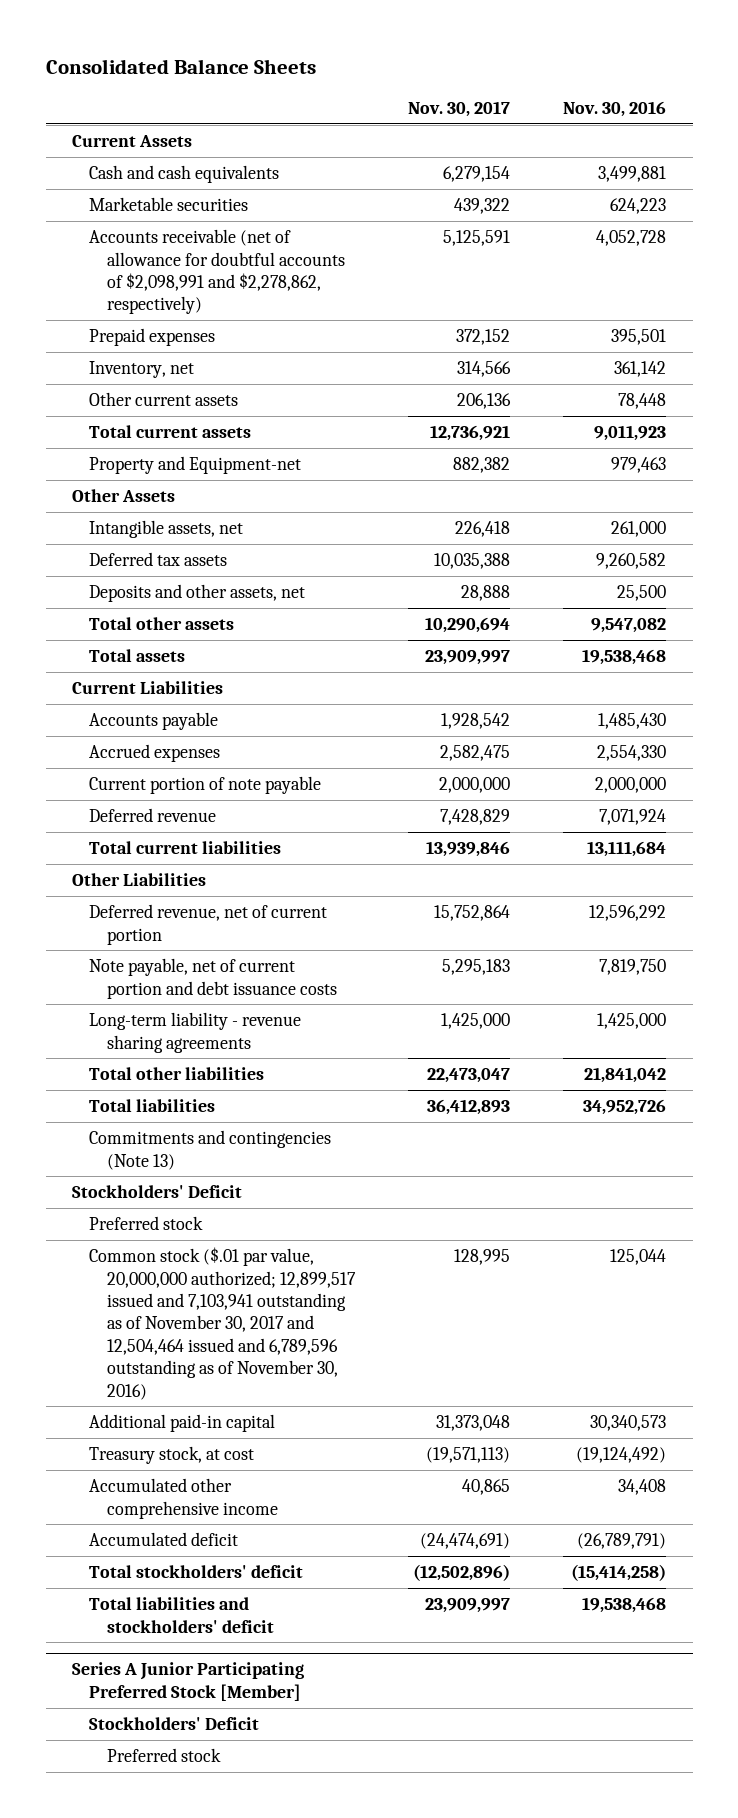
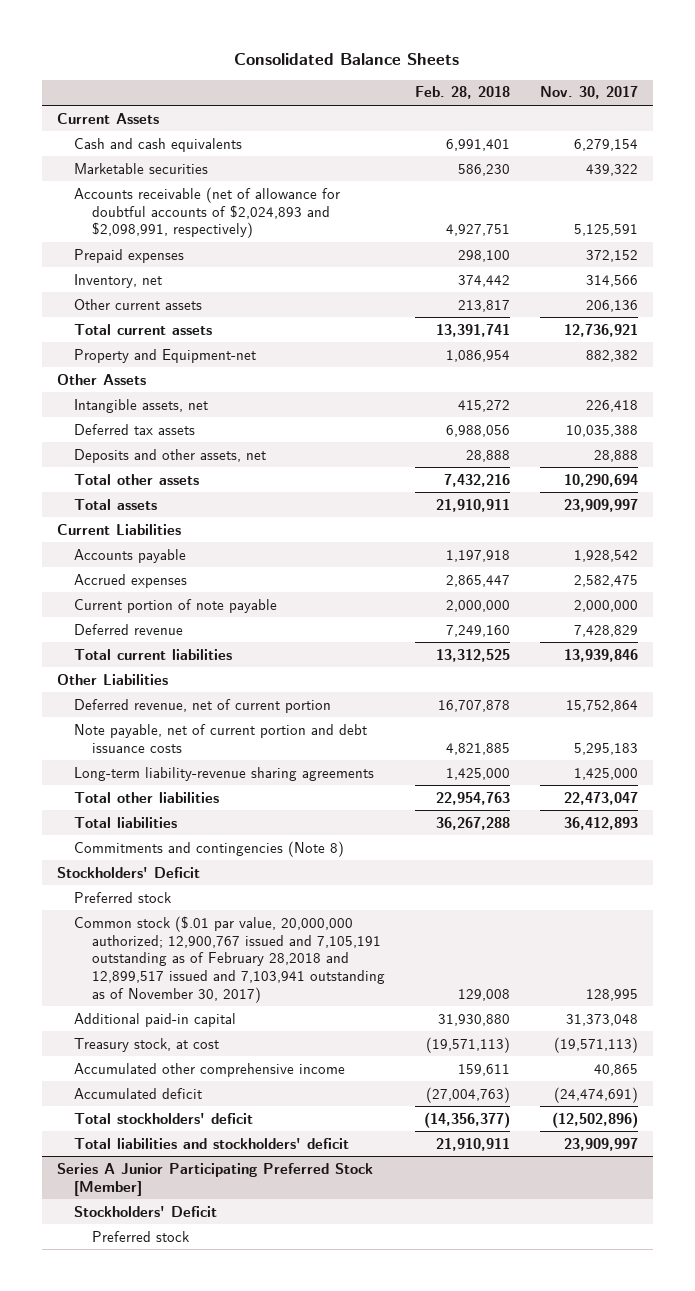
[562,101,666,118] Nov. 30, 2016 -> none
none -> [414,86,510,100] Feb. 28, 2018
[89,229,345,315] Accounts receivable (net of allowance for doubtful accounts of $2,098,991 and $2,278,862, respectively) -> [74,186,341,239] Accounts receivable (net of allowance for doubtful accounts of $2,024,893 and $2,098,991, respectively)
[89,1012,302,1053] Long-term liability - revenue sharing agreements -> [74,766,375,781] Long-term liability-revenue sharing agreements
[89,1130,332,1170] Commitments and contingencies (Note 13) -> [74,840,345,857] Commitments and contingencies (Note 8)
[89,1247,356,1400] Common stock ($.01 par value, 20,000,000 authorized; 12,899,517 issued and 7,103,941 outstanding as of November 30, 2017 and 12,504,464 issued and 6,789,596 outstanding as of November 30, 2016) -> [74,915,385,1003] Common stock ($.01 par value, 20,000,000 authorized; 12,900,767 issued and 7,105,191 outstanding as of February 28,2018 and 12,899,517 issued and 7,103,941 outstanding as of November 30, 2017)

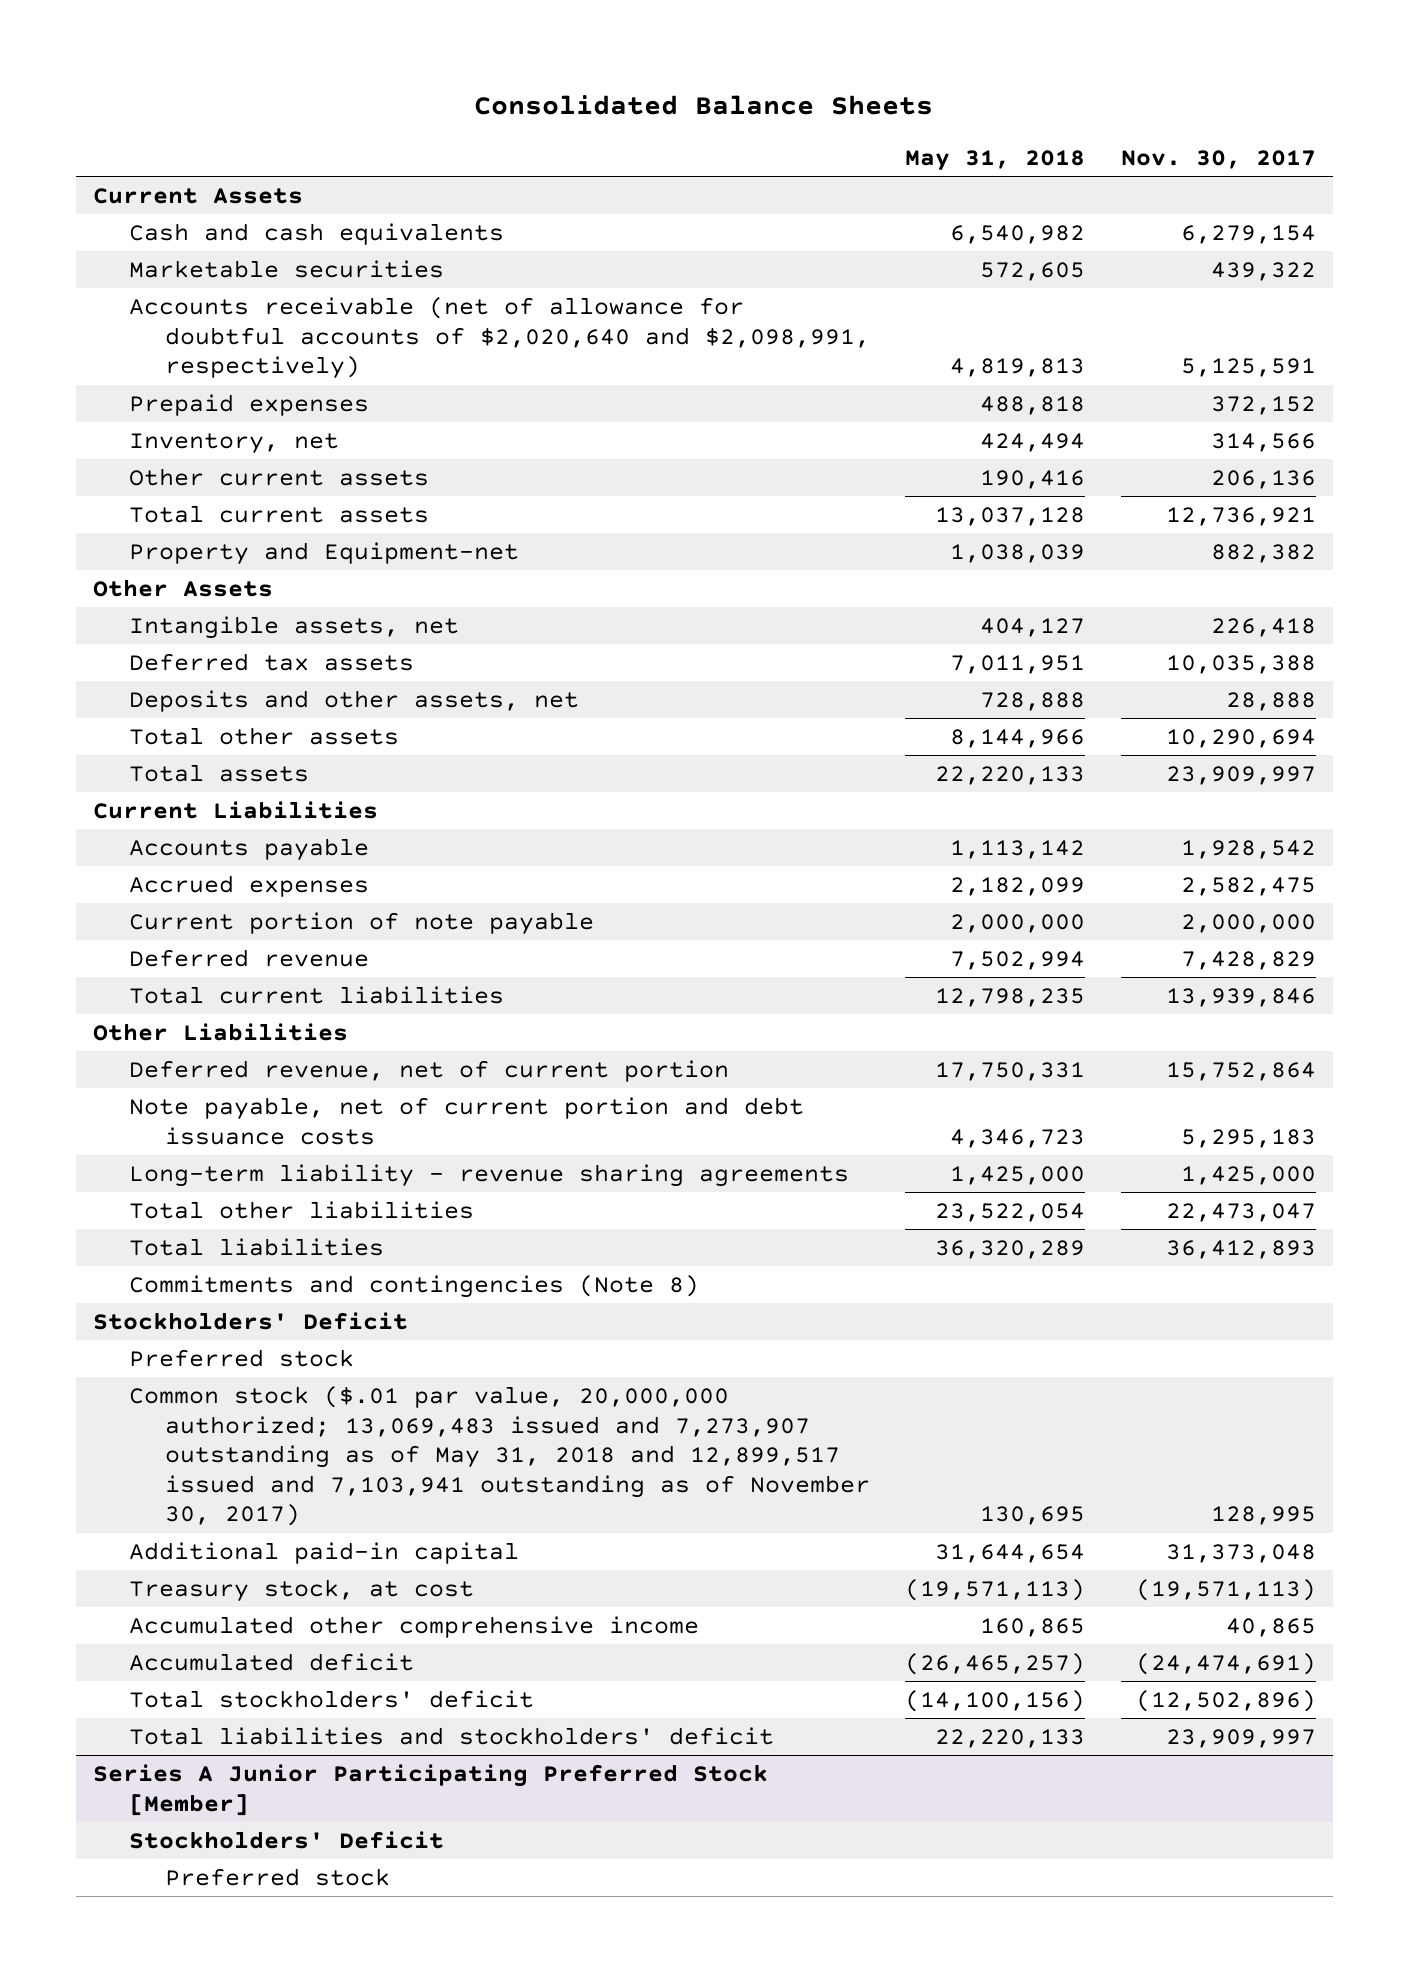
[414,86,510,100] Feb. 28, 2018 -> none
none -> [905,149,1086,171] May 31, 2018
[74,186,341,239] Accounts receivable (net of allowance for doubtful accounts of $2,024,893 and $2,098,991, respectively) -> [129,297,870,380] Accounts receivable (net of allowance for doubtful accounts of $2,020,640 and $2,098,991, respectively)
[74,766,375,781] Long-term liability-revenue sharing agreements -> [129,1164,850,1188] Long-term liability - revenue sharing agreements
[74,915,385,1003] Common stock ($.01 par value, 20,000,000 authorized; 12,900,767 issued and 7,105,191 outstanding as of February 28,2018 and 12,899,517 issued and 7,103,941 outstanding as of November 30, 2017) -> [129,1386,870,1527] Common stock ($.01 par value, 20,000,000 authorized; 13,069,483 issued and 7,273,907 outstanding as of May 31, 2018 and 12,899,517 issued and 7,103,941 outstanding as of November 30, 2017)

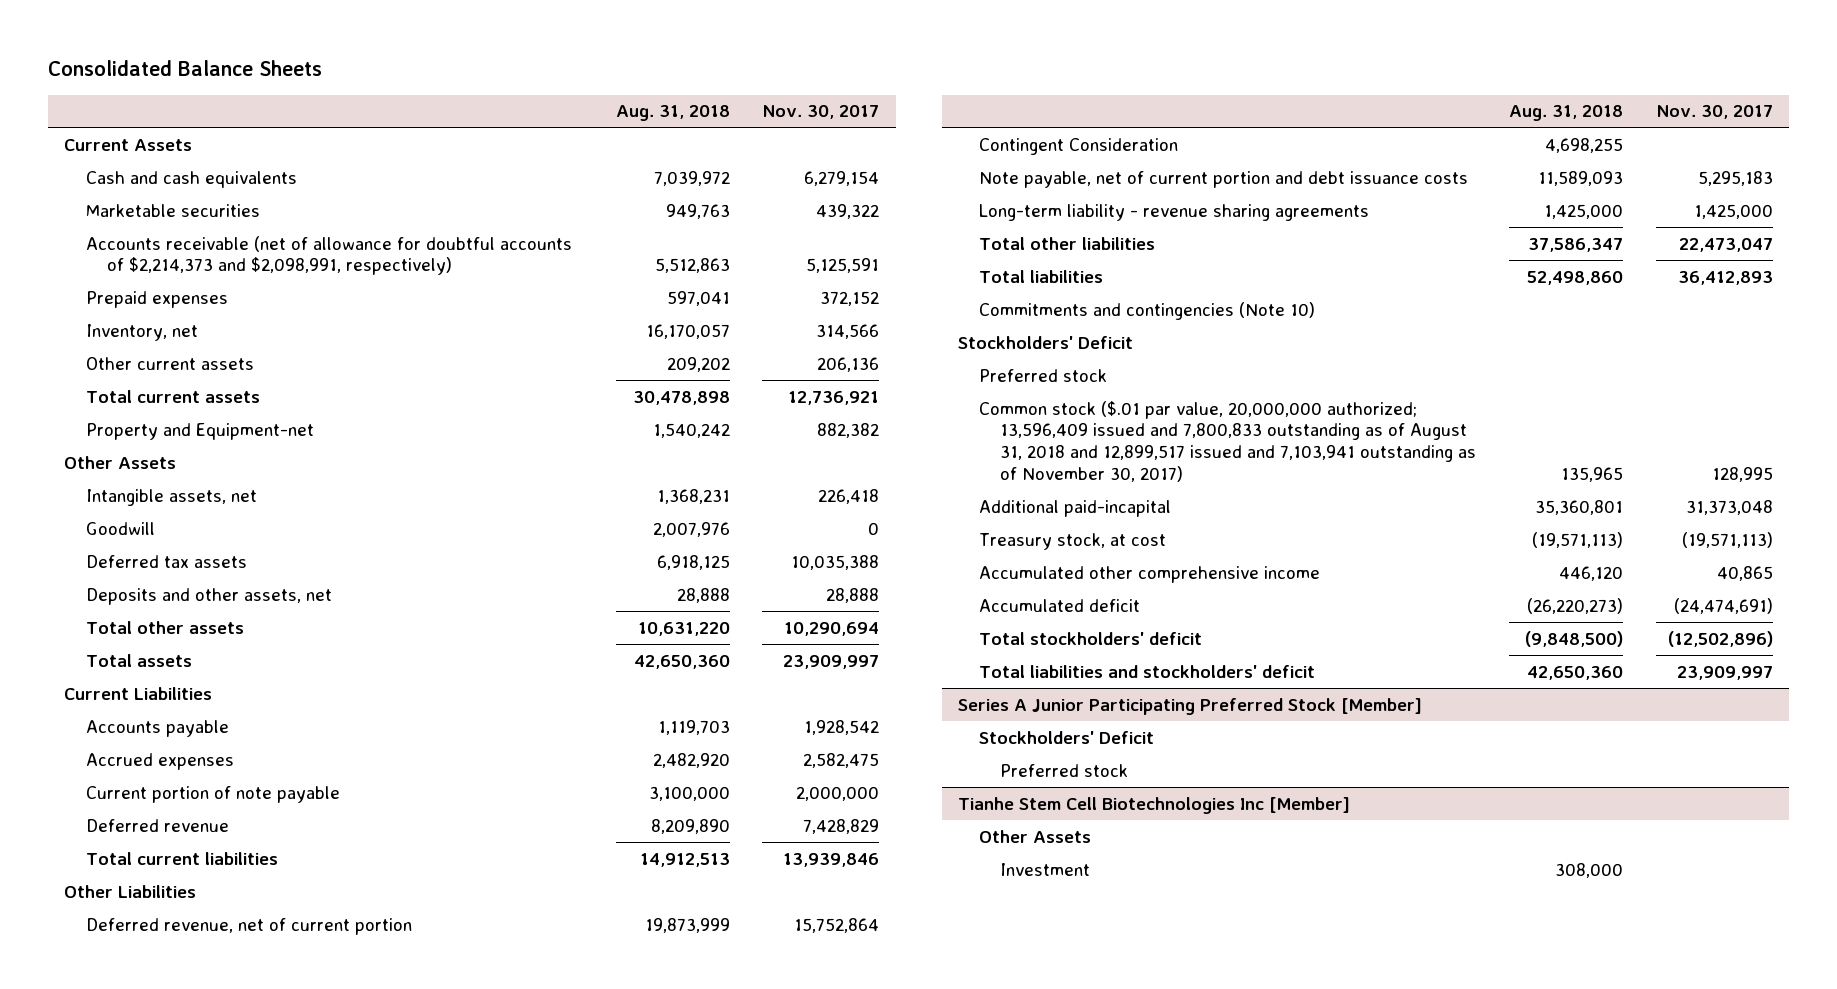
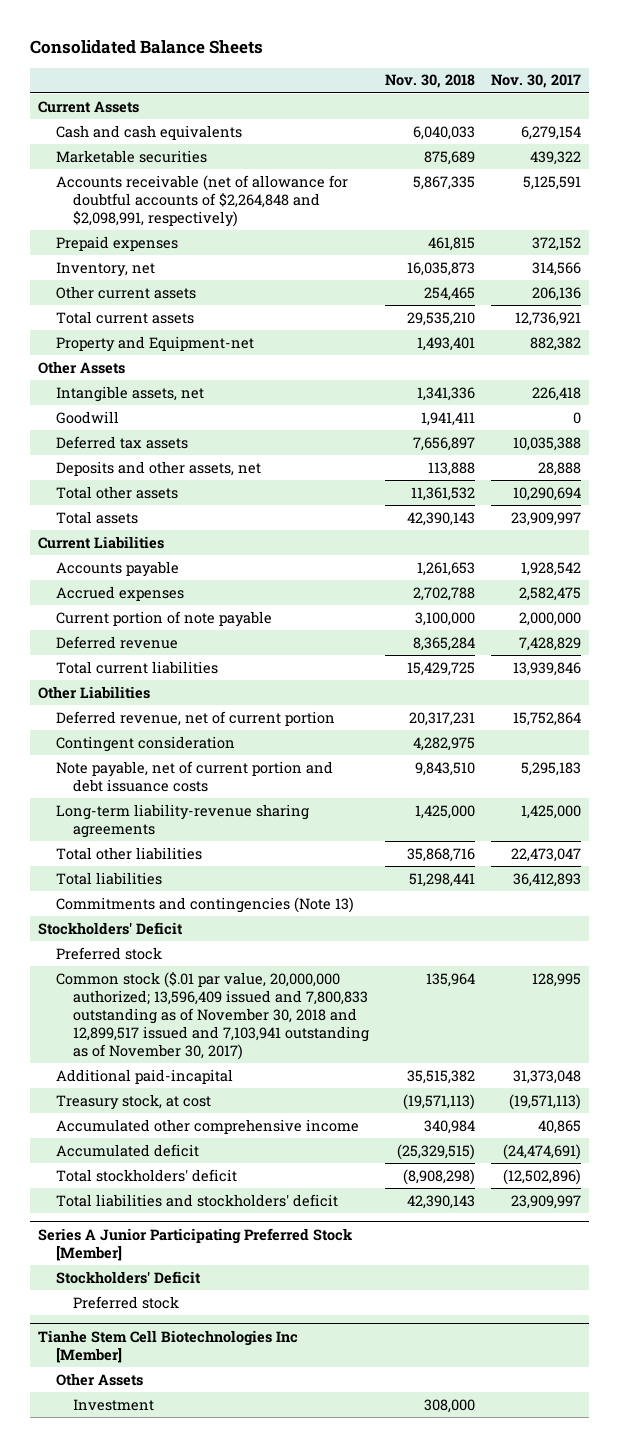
[615,105,730,122] Aug. 31, 2018 -> none
none -> [385,74,476,89] Nov. 30, 2018
[85,235,572,276] Accounts receivable (net of allowance for doubtful accounts of $2,214,373 and $2,098,991, respectively) -> [55,174,348,227] Accounts receivable (net of allowance for doubtful accounts of $2,264,848 and $2,098,991, respectively)
[979,137,1179,155] Contingent Consideration -> [55,735,235,752] Contingent consideration
[979,203,1370,221] Long-term liability - revenue sharing agreements -> [55,803,309,838] Long-term liability-revenue sharing agreements
[979,301,1316,320] Commitments and contingencies (Note 10) -> [55,896,354,913] Commitments and contingencies (Note 13)
[979,400,1477,482] Common stock ($.01 par value, 20,000,000 authorized; 13,596,409 issued and 7,800,833 outstanding as of August 31, 2018 and 12,899,517 issued and 7,103,941 outstanding as of November 30, 2017) -> [55,971,370,1060] Common stock ($.01 par value, 20,000,000 authorized; 13,596,409 issued and 7,800,833 outstanding as of November 30, 2018 and 12,899,517 issued and 7,103,941 outstanding as of November 30, 2017)

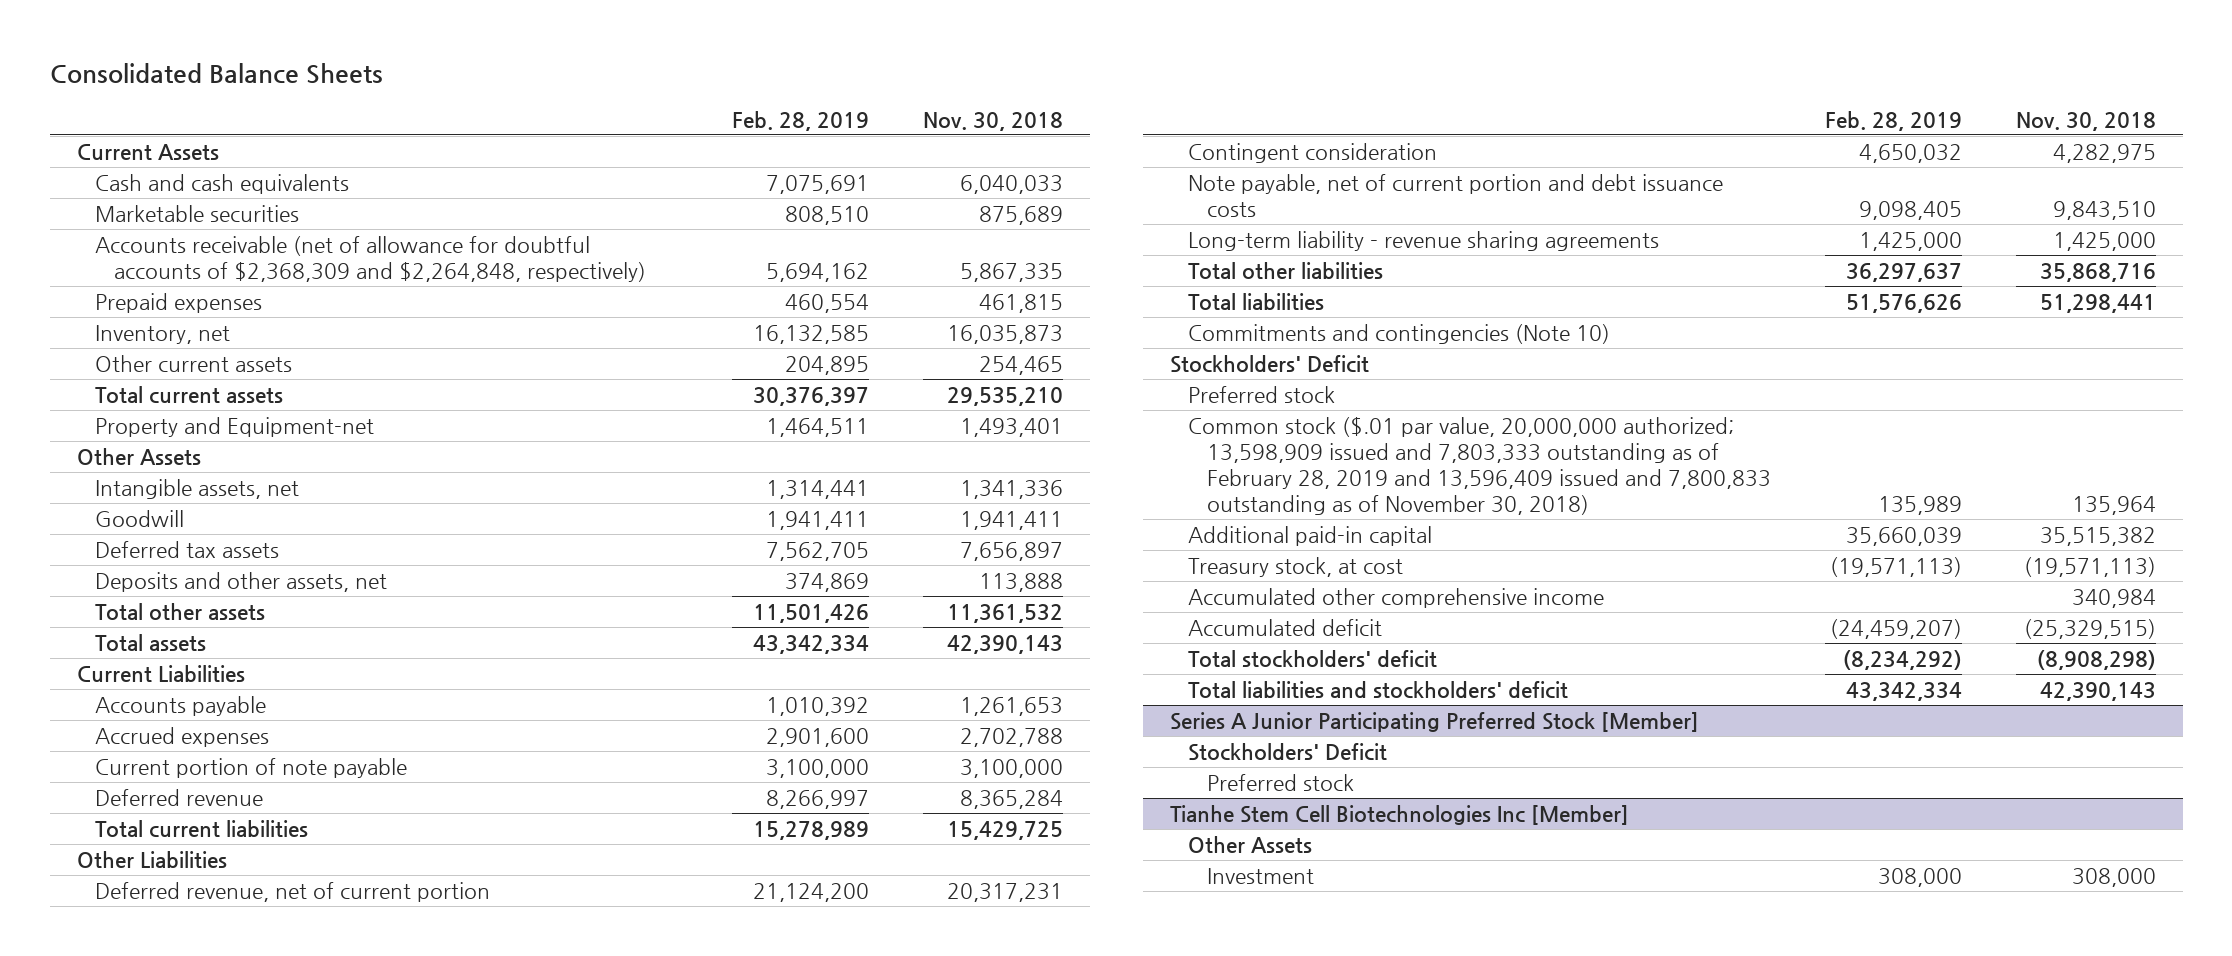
[490,74,581,89] Nov. 30, 2017 -> none
none -> [731,110,869,131] Feb. 28, 2019
[55,174,348,227] Accounts receivable (net of allowance for doubtful accounts of $2,264,848 and $2,098,991, respectively) -> [95,236,646,282] Accounts receivable (net of allowance for doubtful accounts of $2,368,309 and $2,264,848, respectively)
[55,803,309,838] Long-term liability-revenue sharing agreements -> [1188,231,1660,252] Long-term liability - revenue sharing agreements
[55,896,354,913] Commitments and contingencies (Note 13) -> [1188,324,1611,345] Commitments and contingencies (Note 10)
[55,971,370,1060] Common stock ($.01 par value, 20,000,000 authorized; 13,596,409 issued and 7,800,833 outstanding as of November 30, 2018 and 12,899,517 issued and 7,103,941 outstanding as of November 30, 2017) -> [1188,417,1771,515] Common stock ($.01 par value, 20,000,000 authorized; 13,598,909 issued and 7,803,333 outstanding as of February 28, 2019 and 13,596,409 issued and 7,800,833 outstanding as of November 30, 2018)
[55,1068,233,1084] Additional paid-incapital -> [1188,526,1433,547] Additional paid-in capital

